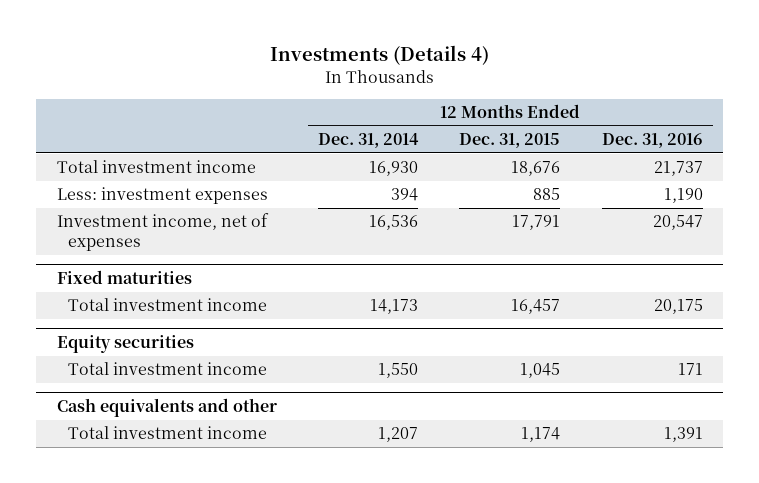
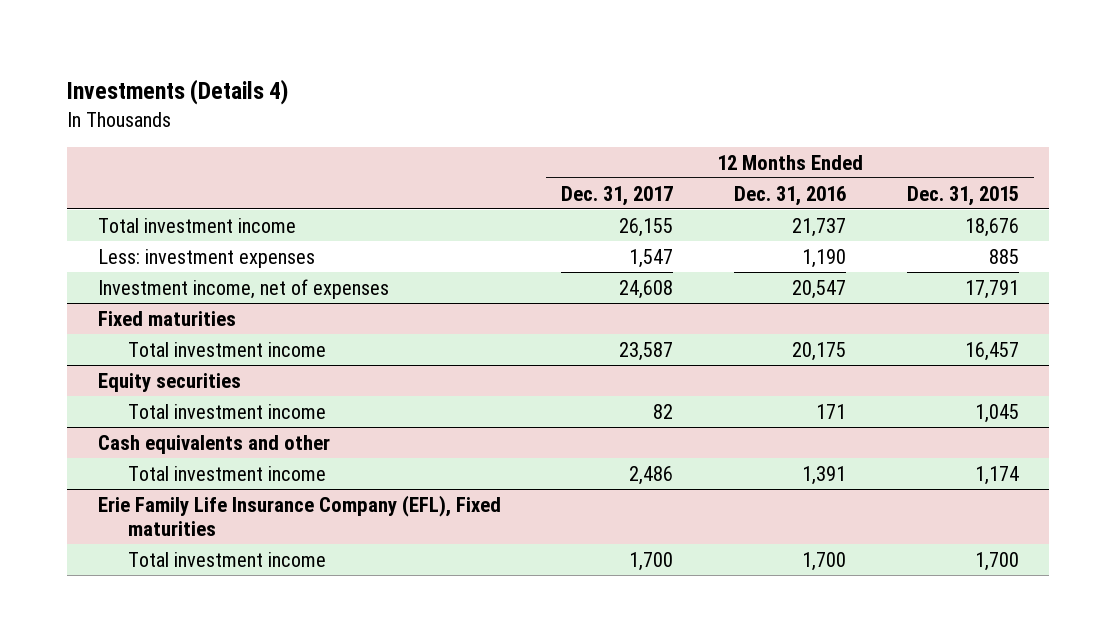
[317,133,419,149] Dec. 31, 2014 -> none
none -> [561,185,674,206] Dec. 31, 2017
none -> [97,494,501,537] Erie Family Life Insurance Company (EFL), Fixed maturities
none -> [127,551,326,567] Total investment income

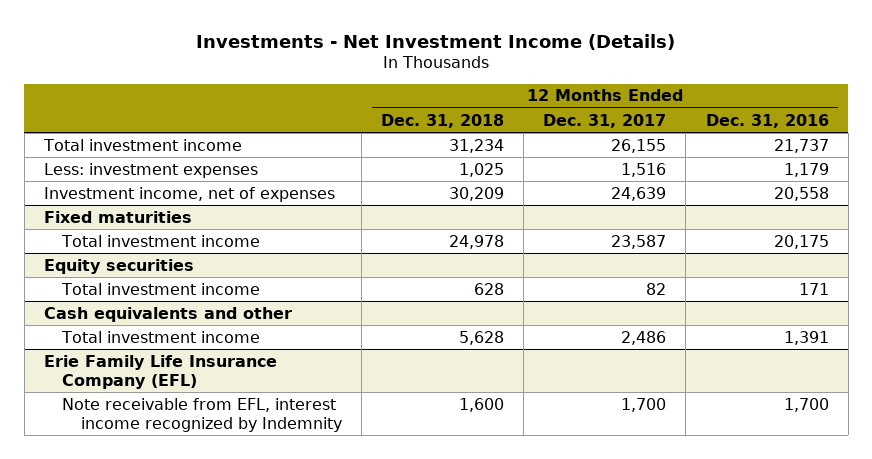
[67,79,289,106] Investments (Details 4) -> [196,33,676,50] Investments - Net Investment Income (Details)
[906,185,1019,206] Dec. 31, 2015 -> none
none -> [381,113,505,128] Dec. 31, 2018
[629,248,674,268] 1,547 -> [621,162,667,177] 1,516
[802,248,847,268] 1,190 -> [783,162,829,177] 1,179
[619,279,674,299] 24,608 -> [611,186,667,201] 24,639
[792,279,847,299] 20,547 -> [773,186,829,201] 20,558
[97,494,501,537] Erie Family Life Insurance Company (EFL), Fixed maturities -> [43,354,277,389] Erie Family Life Insurance Company (EFL)
[127,551,326,567] Total investment income -> [62,397,343,432] Note receivable from EFL, interest income recognized by Indemnity

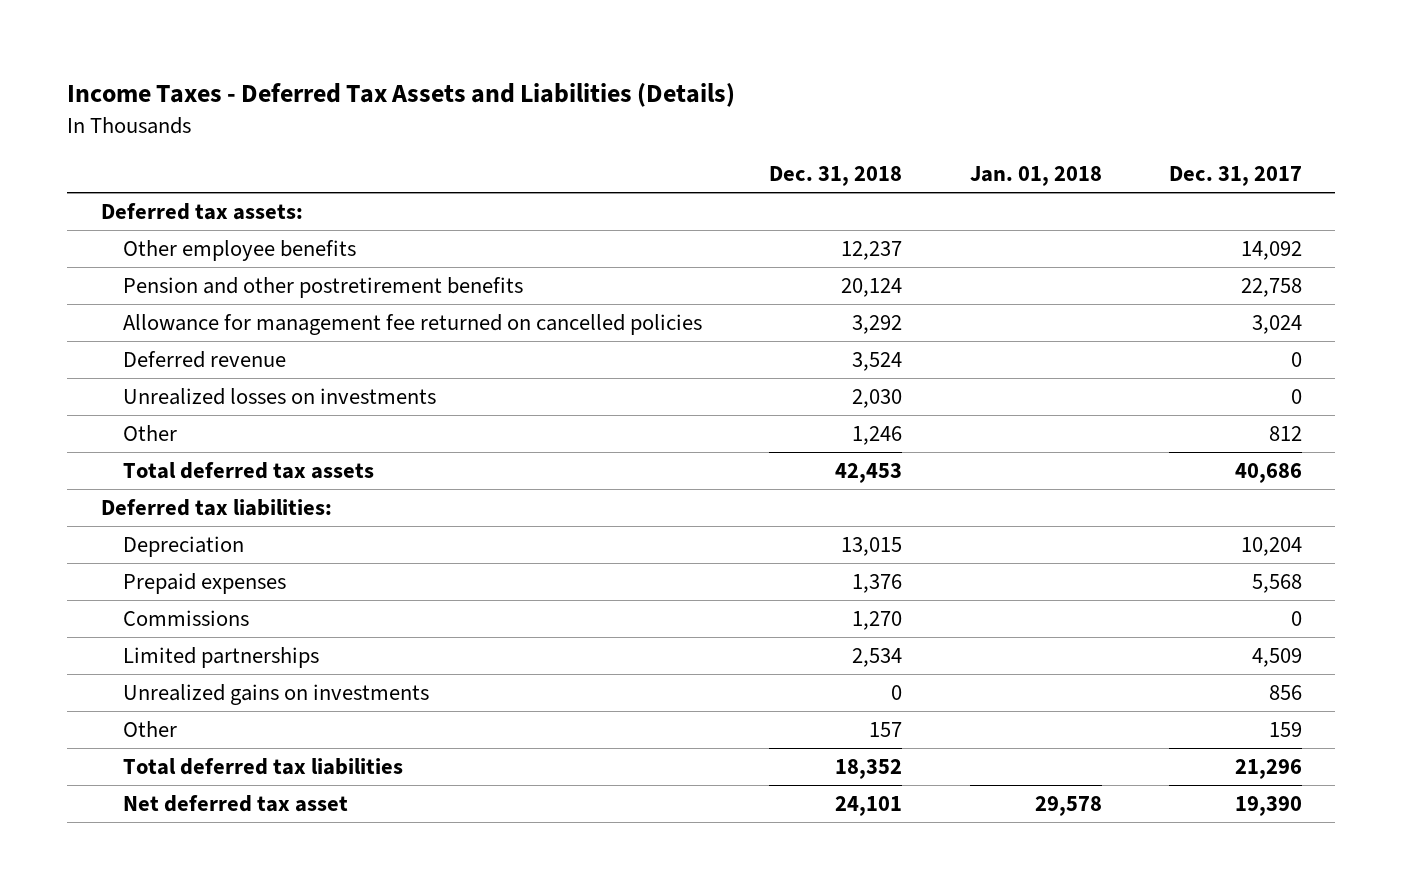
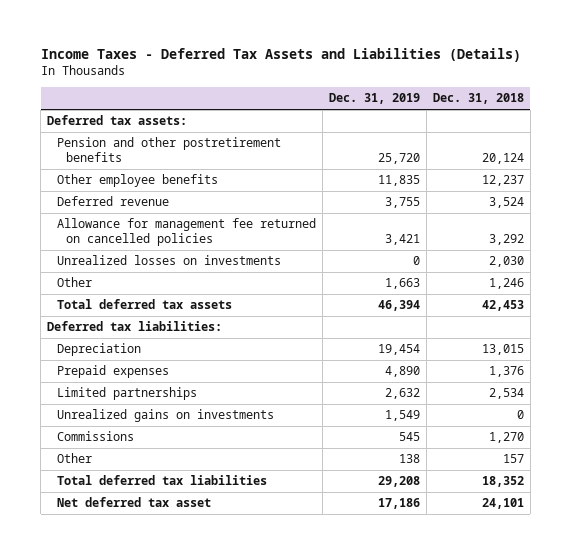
[969,166,1102,187] Jan. 01, 2018 -> none
[1168,166,1302,187] Dec. 31, 2017 -> none
none -> [328,93,420,105] Dec. 31, 2019
[123,239,357,261] Other employee benefits -> [56,174,218,188] Other employee benefits
[123,313,703,335] Allowance for management fee returned on cancelled policies -> [56,218,316,247] Allowance for management fee returned on cancelled policies
[123,609,250,626] Commissions -> [56,431,134,442] Commissions

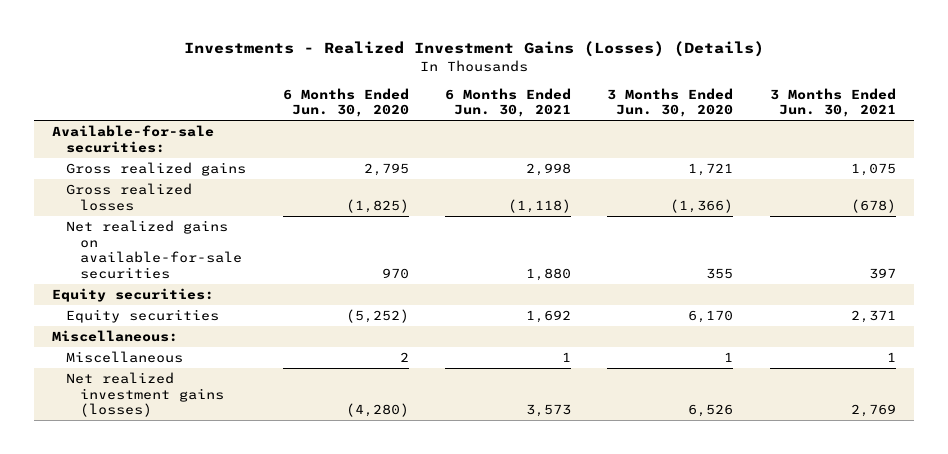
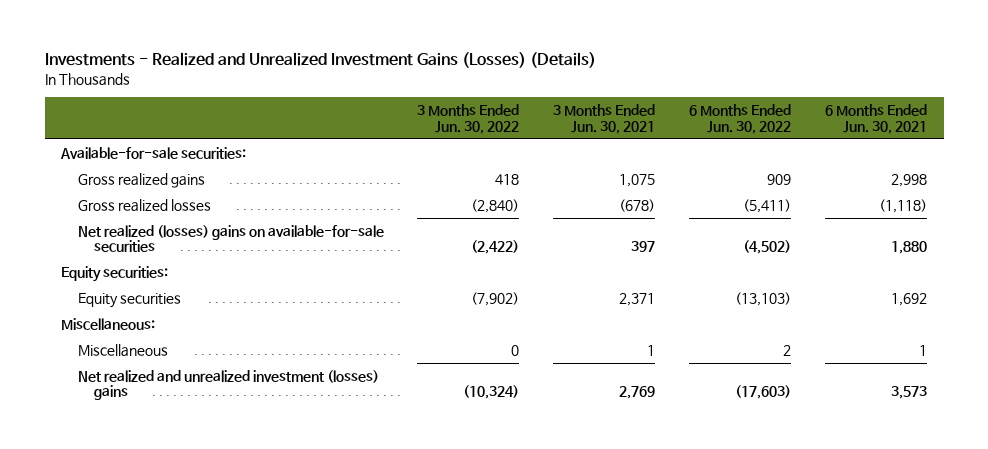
[183,41,764,58] Investments - Realized Investment Gains (Losses) (Details) -> [44,52,596,69] Investments - Realized and Unrealized Investment Gains (Losses) (Details)
[282,87,409,118] 6 Months Ended Jun. 30, 2020 -> none
[607,87,734,118] 3 Months Ended Jun. 30, 2020 -> none
none -> [417,103,520,134] 3 Months Ended Jun. 30, 2022
none -> [689,103,792,134] 6 Months Ended Jun. 30, 2022
[66,220,243,279] Net realized gains on available-for-sale securities -> [77,224,384,253] Net realized (losses) gains on available-for-sale securities
[66,372,225,418] Net realized investment gains (losses) -> [77,369,379,401] Net realized and unrealized investment (losses) gains

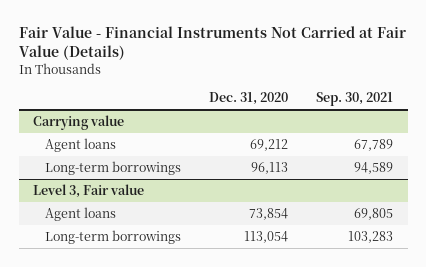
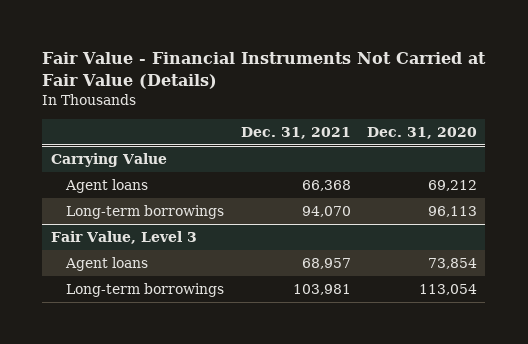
[316,92,394,107] Sep. 30, 2021 -> none
none -> [240,126,351,139] Dec. 31, 2021
[32,115,124,131] Carrying value -> [50,153,167,168] Carrying Value
[32,184,144,199] Level 3, Fair value -> [50,231,197,245] Fair Value, Level 3

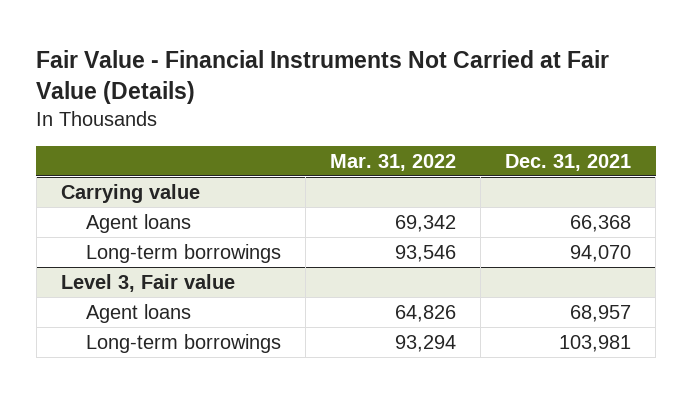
[367,126,478,139] Dec. 31, 2020 -> none
none -> [329,153,456,171] Mar. 31, 2022
[50,153,167,168] Carrying Value -> [60,183,200,203] Carrying value
[50,231,197,245] Fair Value, Level 3 -> [60,273,235,292] Level 3, Fair value

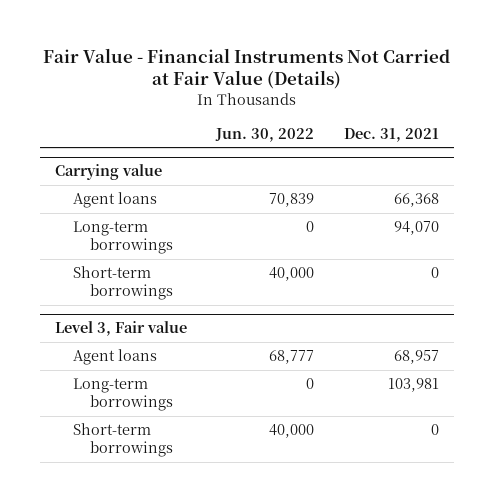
[329,153,456,171] Mar. 31, 2022 -> none
none -> [215,127,315,142] Jun. 30, 2022
none -> [72,266,174,301] Short-term borrowings
none -> [72,423,174,458] Short-term borrowings

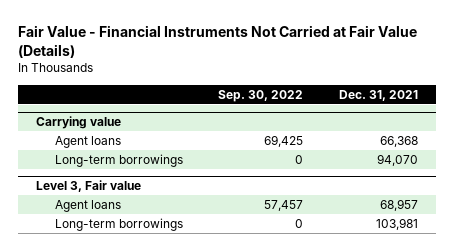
[215,127,315,142] Jun. 30, 2022 -> none
none -> [218,89,304,102] Sep. 30, 2022
[72,266,174,301] Short-term borrowings -> none
[72,423,174,458] Short-term borrowings -> none

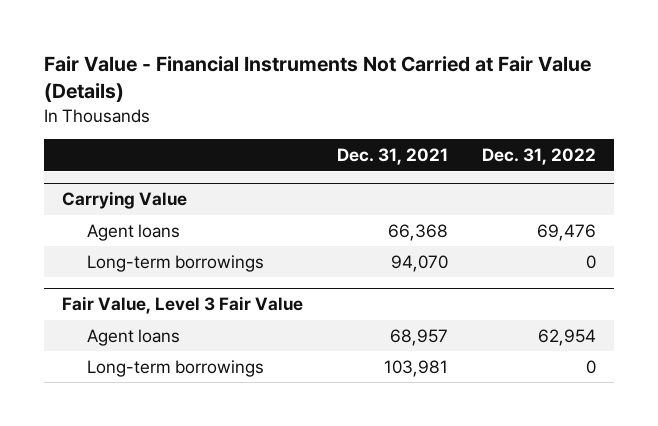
[218,89,304,102] Sep. 30, 2022 -> none
none -> [482,148,597,166] Dec. 31, 2022
[35,116,121,130] Carrying value -> [61,191,187,210] Carrying Value
[35,180,141,193] Level 3, Fair value -> [61,296,303,315] Fair Value, Level 3 Fair Value

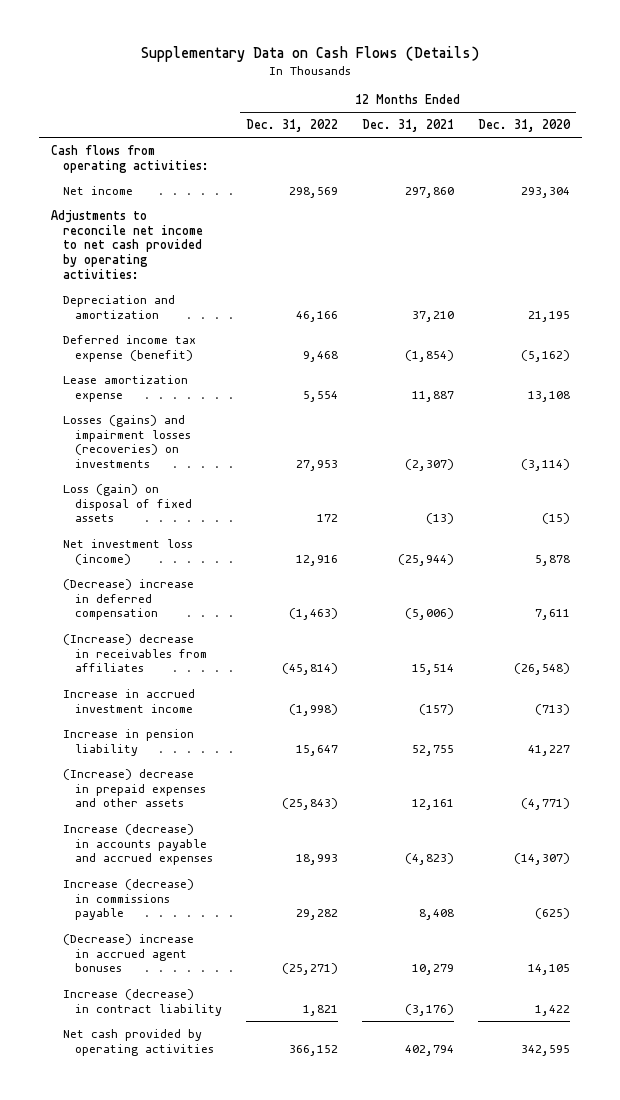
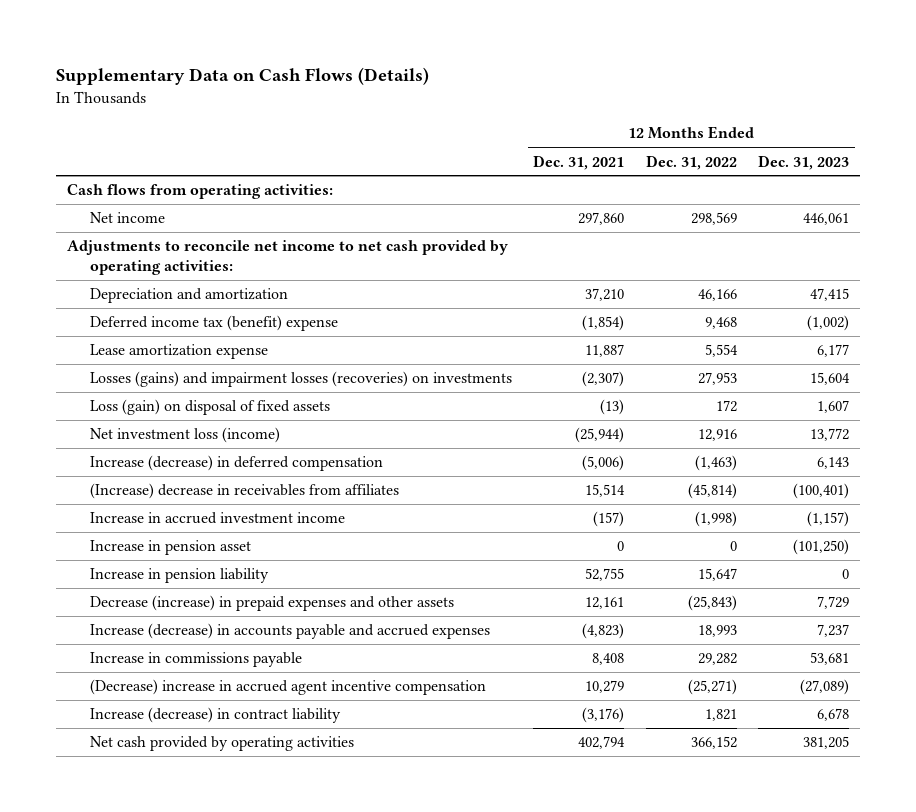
[477,119,571,133] Dec. 31, 2020 -> none
none -> [758,154,850,170] Dec. 31, 2023
[63,334,197,362] Deferred income tax expense (benefit) -> [89,315,338,332] Deferred income tax (benefit) expense
[63,578,195,621] (Decrease) increase in deferred compensation -> [89,455,383,472] Increase (decrease) in deferred compensation
none -> [89,540,251,556] Increase in pension asset
[63,768,207,808] (Increase) decrease in prepaid expenses and other assets -> [89,595,454,612] Decrease (increase) in prepaid expenses and other assets
[63,878,195,921] Increase (decrease) in commissions payable -> [89,652,302,668] Increase in commissions payable
[63,933,195,973] (Decrease) increase in accrued agent bonuses -> [89,679,486,696] (Decrease) increase in accrued agent incentive compensation

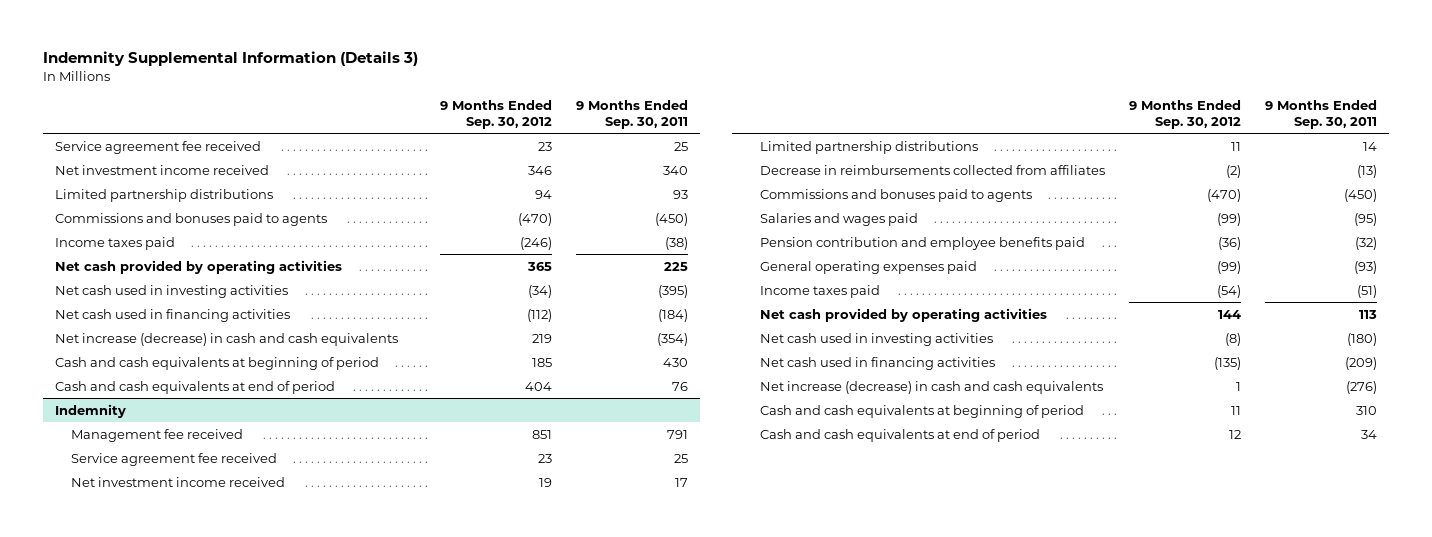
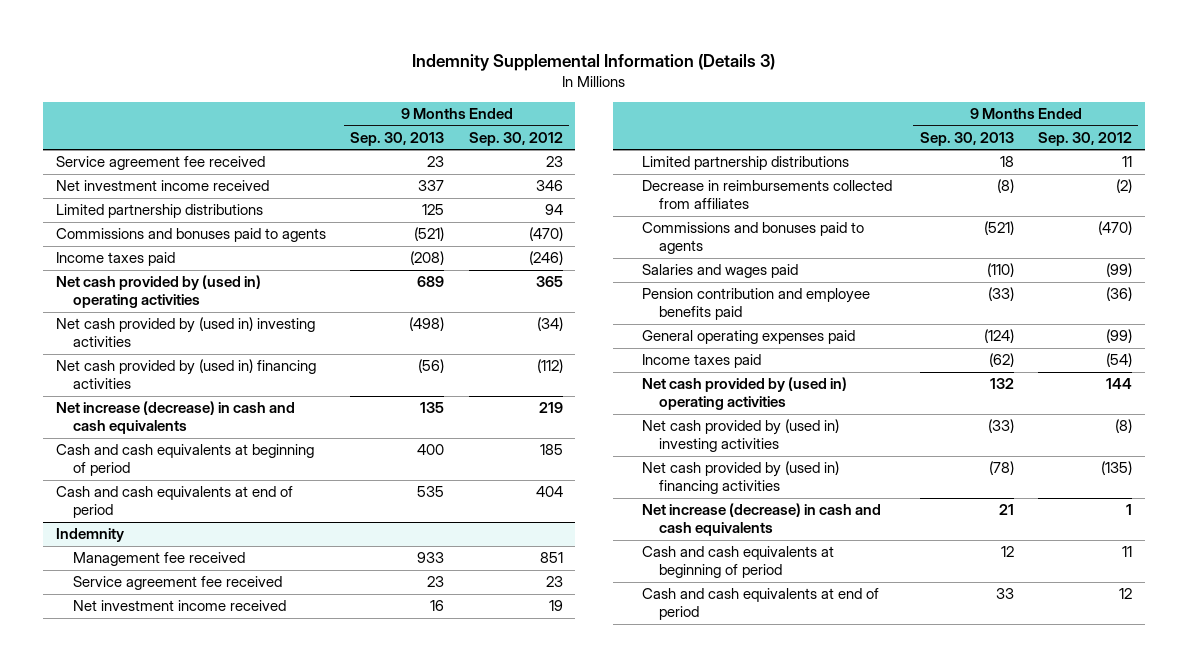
[576,100,689,129] 9 Months Ended Sep. 30, 2011 -> none
none -> [350,131,445,146] Sep. 30, 2013
[55,259,343,274] Net cash provided by operating activities -> [55,275,261,309] Net cash provided by (used in) operating activities
[55,284,289,298] Net cash used in investing activities -> [55,317,315,348] Net cash provided by (used in) investing activities
[55,308,291,322] Net cash used in financing activities -> [55,359,316,390] Net cash provided by (used in) financing activities
[759,307,1047,322] Net cash provided by operating activities -> [641,377,847,411] Net cash provided by (used in) operating activities
[759,332,993,346] Net cash used in investing activities -> [641,419,839,453] Net cash provided by (used in) investing activities
[759,356,995,370] Net cash used in financing activities -> [641,461,839,495] Net cash provided by (used in) financing activities

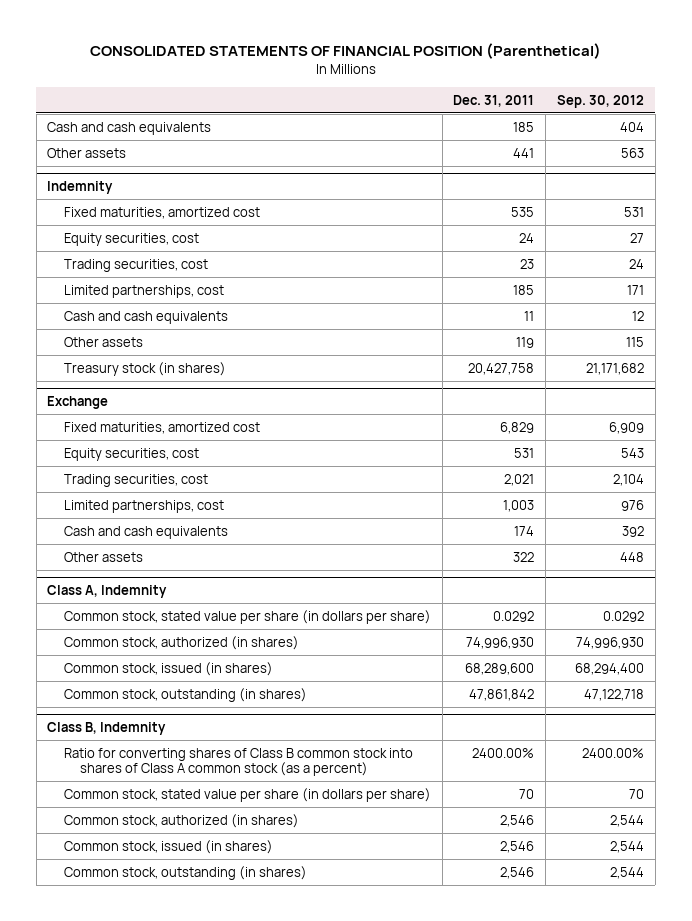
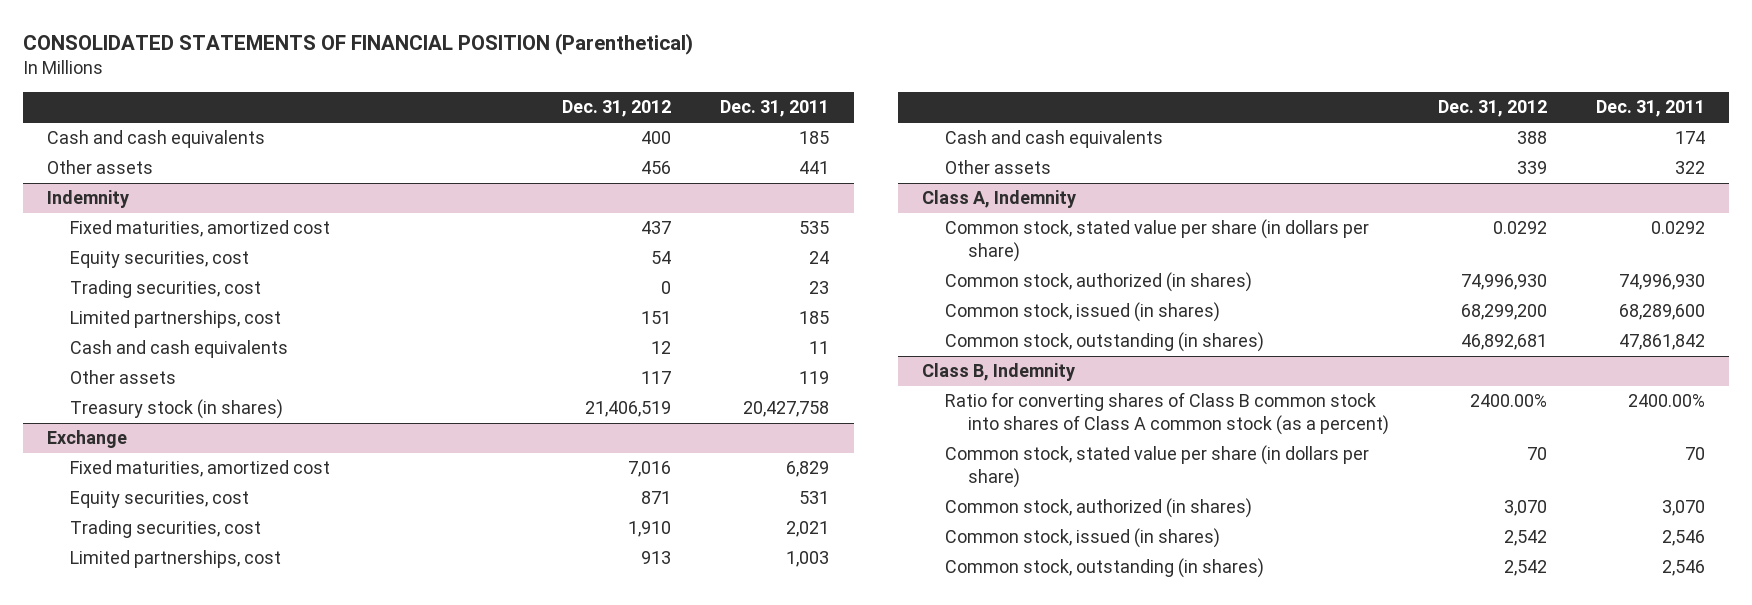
[557,94,645,108] Sep. 30, 2012 -> none
none -> [562,100,672,118] Dec. 31, 2012
[500,814,535,827] 2,546 -> [1661,500,1705,517] 3,070

